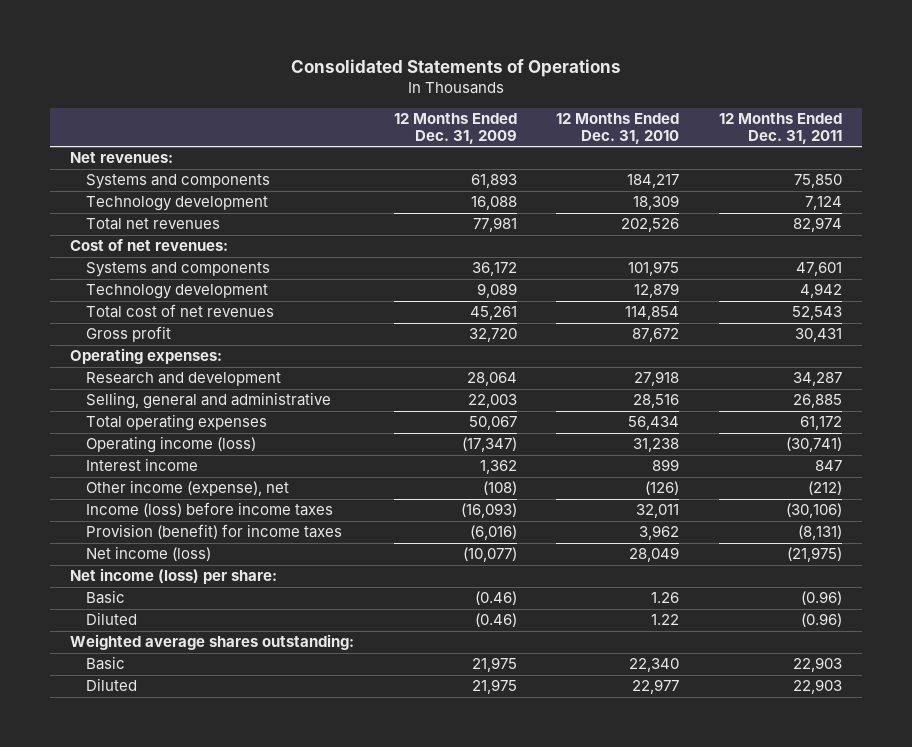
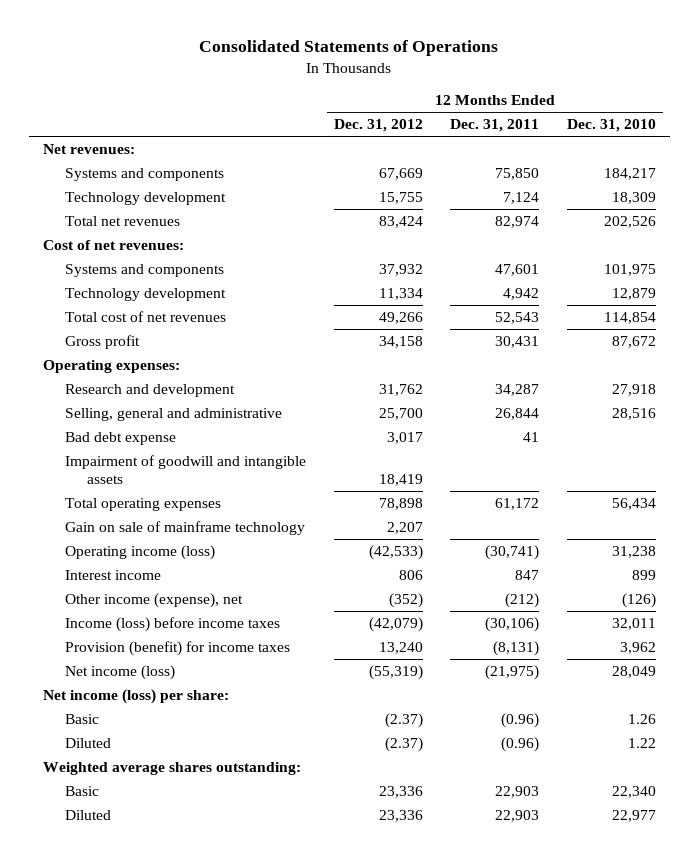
[393,112,517,145] 12 Months Ended Dec. 31, 2009 -> none
none -> [333,119,423,133] Dec. 31, 2012
[792,394,842,409] 26,885 -> [495,407,540,420] 26,844
none -> [64,431,176,445] Bad debt expense
none -> [64,454,306,485] Impairment of goodwill and intangible assets
none -> [64,520,305,535] Gain on sale of mainframe technology

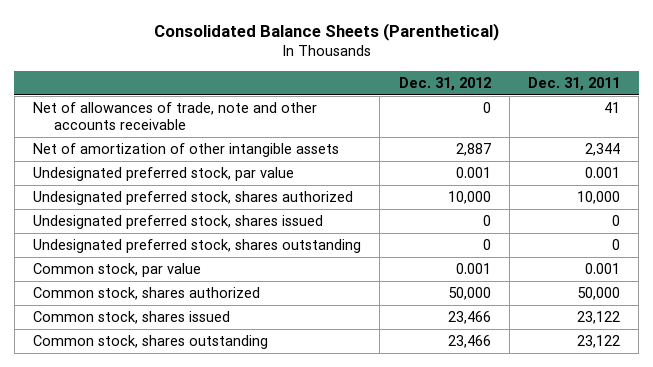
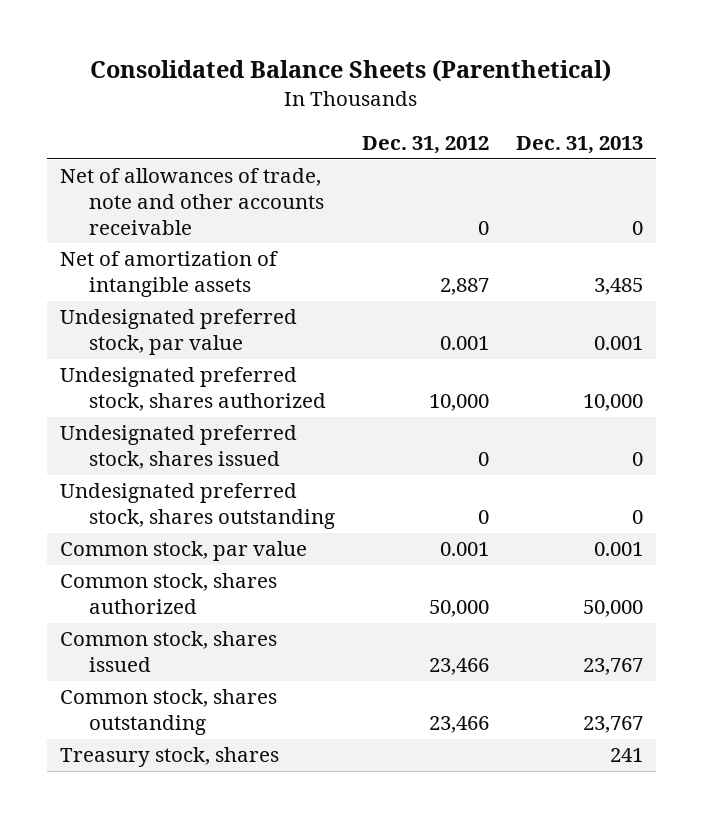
[527,76,620,91] Dec. 31, 2011 -> none
none -> [515,136,643,155] Dec. 31, 2013
[33,143,340,158] Net of amortization of other intangible assets -> [59,251,278,298] Net of amortization of intangible assets
none -> [59,747,279,768] Treasury stock, shares

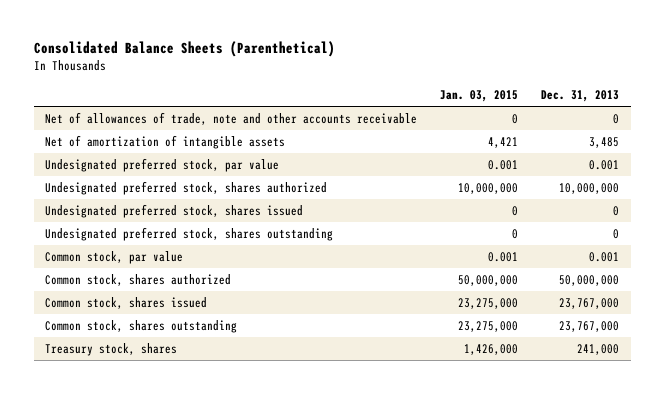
[361,136,489,155] Dec. 31, 2012 -> none
none -> [440,90,519,103] Jan. 03, 2015
[582,394,643,412] 10,000 -> [559,183,620,195] 10,000,000
[582,600,643,618] 50,000 -> [559,275,620,287] 50,000,000
[582,658,643,676] 23,767 -> [559,298,620,310] 23,767,000
[582,716,643,734] 23,767 -> [559,321,620,333] 23,767,000
[609,748,643,763] 241 -> [577,344,620,356] 241,000

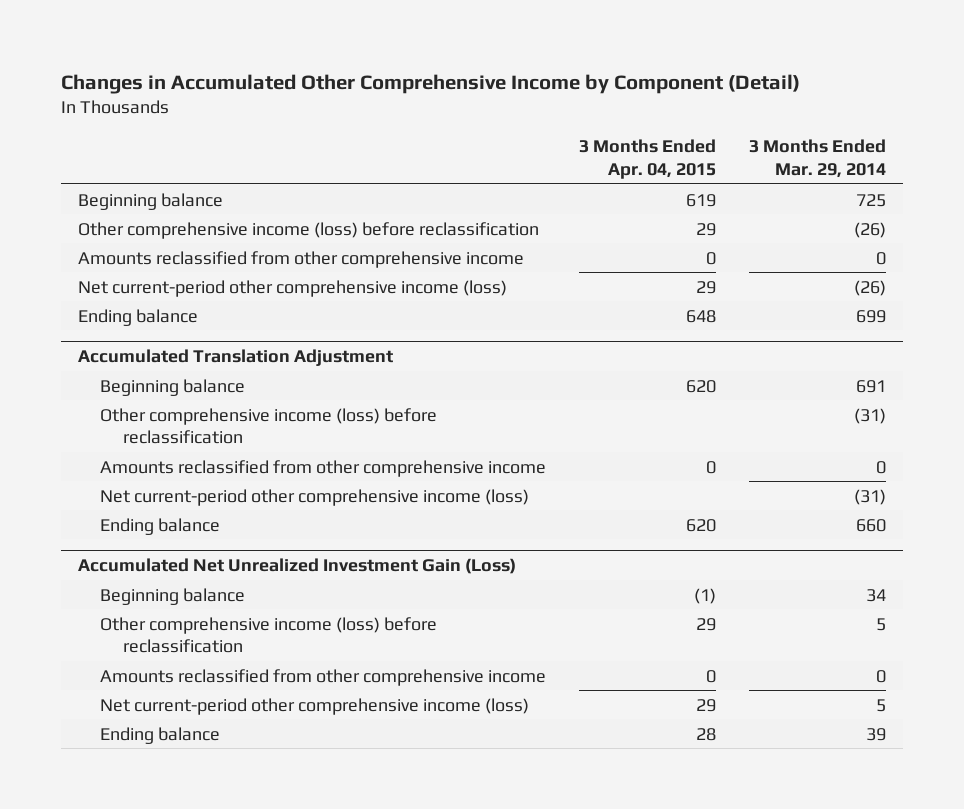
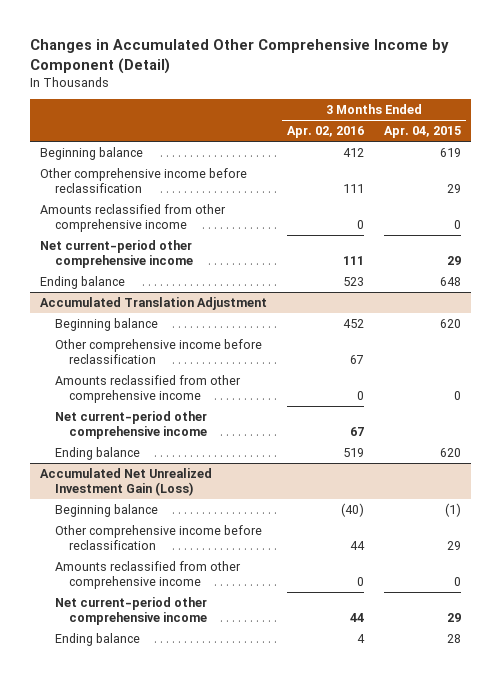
[749,138,887,178] 3 Months Ended Mar. 29, 2014 -> none
none -> [287,126,365,139] Apr. 02, 2016
[77,221,539,239] Other comprehensive income (loss) before reclassification -> [40,167,248,194] Other comprehensive income before reclassification
[77,279,507,297] Net current-period other comprehensive income (loss) -> [40,239,193,269] Net current-period other comprehensive income
[100,407,438,445] Other comprehensive income (loss) before reclassification -> [54,338,262,365] Other comprehensive income before reclassification
[100,488,530,506] Net current-period other comprehensive income (loss) -> [54,410,207,440] Net current-period other comprehensive income
[100,616,438,654] Other comprehensive income (loss) before reclassification -> [54,524,262,551] Other comprehensive income before reclassification
[100,697,530,715] Net current-period other comprehensive income (loss) -> [54,596,207,626] Net current-period other comprehensive income

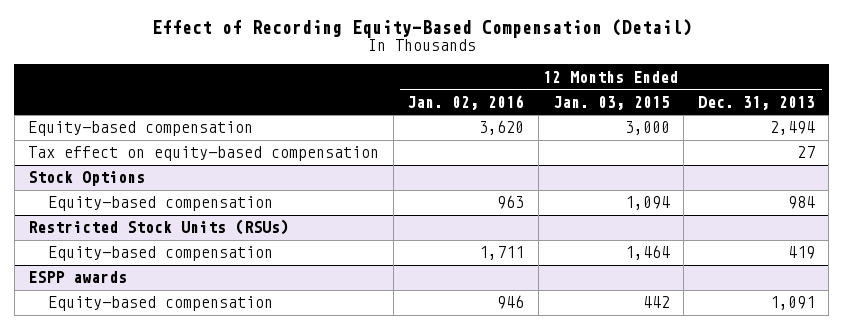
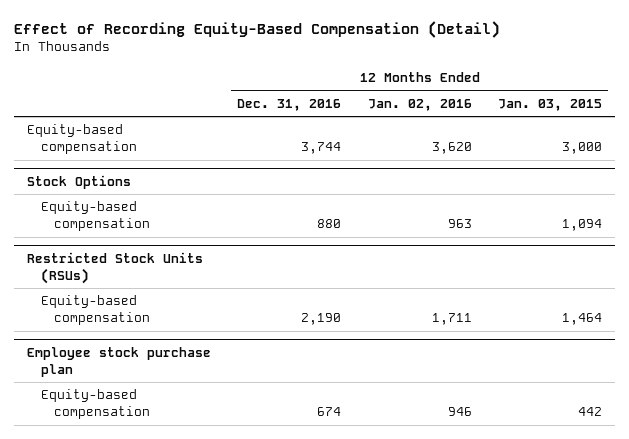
[697,95,815,110] Dec. 31, 2013 -> none
none -> [237,98,342,111] Dec. 31, 2016
[28,146,380,162] Tax effect on equity-based compensation -> none
[28,271,128,284] ESPP awards -> [26,346,211,377] Employee stock purchase plan

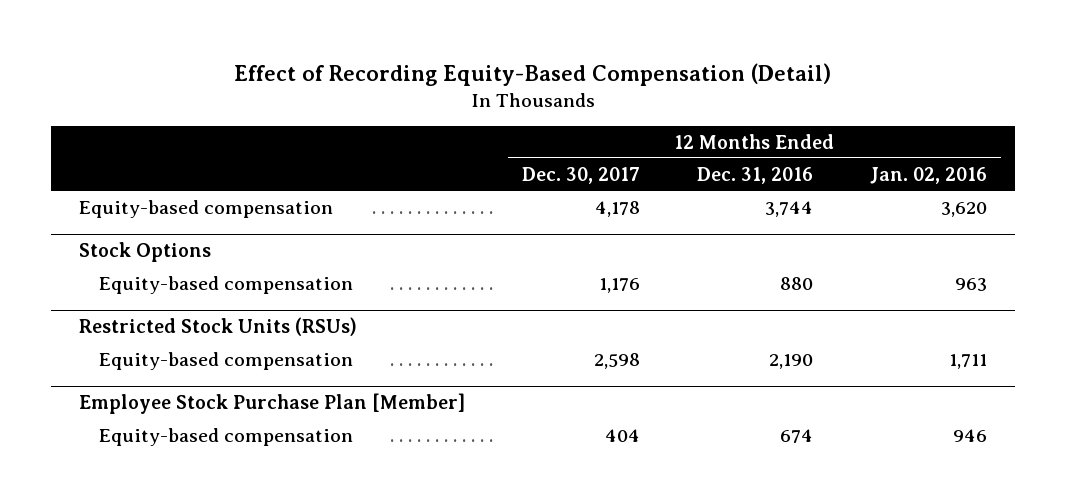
[497,98,602,111] Jan. 03, 2015 -> none
none -> [521,166,640,184] Dec. 30, 2017
[26,346,211,377] Employee stock purchase plan -> [78,393,465,415] Employee Stock Purchase Plan [Member]

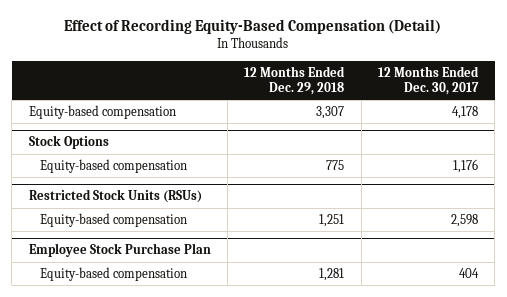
[696,166,813,184] Dec. 31, 2016 -> none
[869,166,987,184] Jan. 02, 2016 -> none
none -> [244,65,346,95] 12 Months Ended Dec. 29, 2018
[78,393,465,415] Employee Stock Purchase Plan [Member] -> [28,243,211,258] Employee Stock Purchase Plan

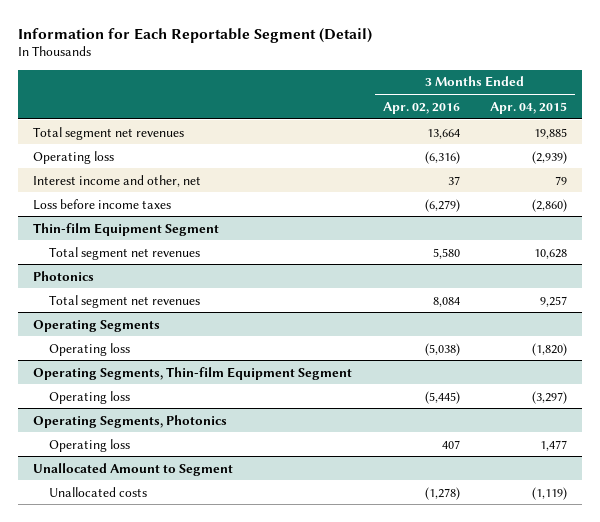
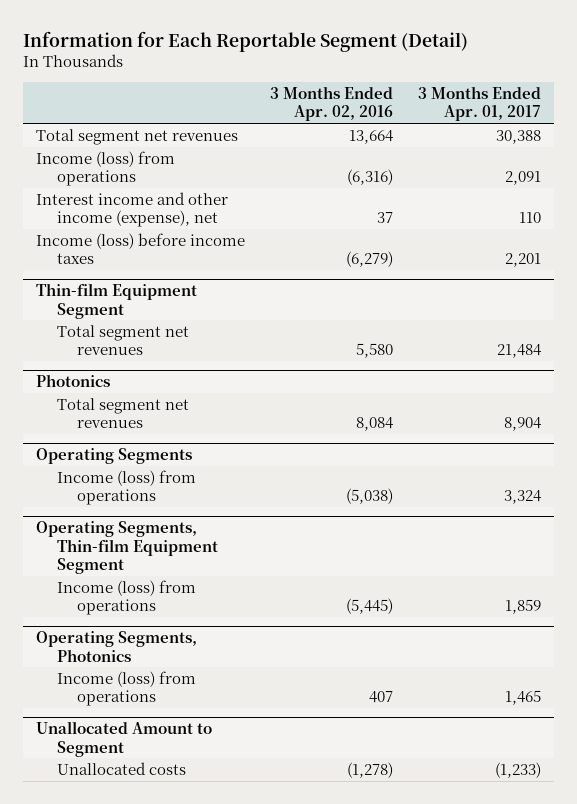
[490,101,568,114] Apr. 04, 2015 -> none
none -> [418,85,542,122] 3 Months Ended Apr. 01, 2017
[33,150,115,164] Operating loss -> [35,150,175,187] Income (loss) from operations
[33,174,202,187] Interest income and other, net -> [35,191,228,228] Interest income and other income (expense), net
[33,198,172,210] Loss before income taxes -> [35,232,245,265] Income (loss) before income taxes
[49,342,131,356] Operating loss -> [56,469,196,506] Income (loss) from operations
[49,390,131,404] Operating loss -> [56,579,196,616] Income (loss) from operations
[49,438,131,452] Operating loss -> [56,670,196,707] Income (loss) from operations

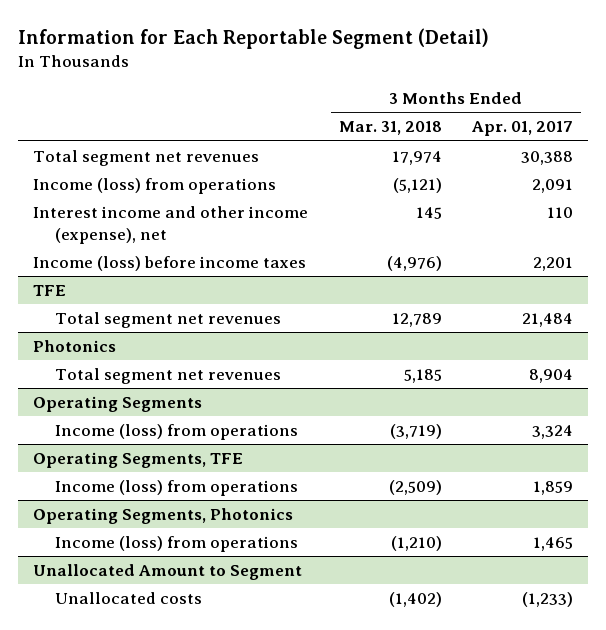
[270,85,394,122] 3 Months Ended Apr. 02, 2016 -> none
none -> [338,121,442,136] Mar. 31, 2018
[35,283,197,319] Thin-film Equipment Segment -> [33,284,67,296] TFE
[35,521,218,575] Operating Segments, Thin-film Equipment Segment -> none
none -> [33,451,244,468] Operating Segments, TFE

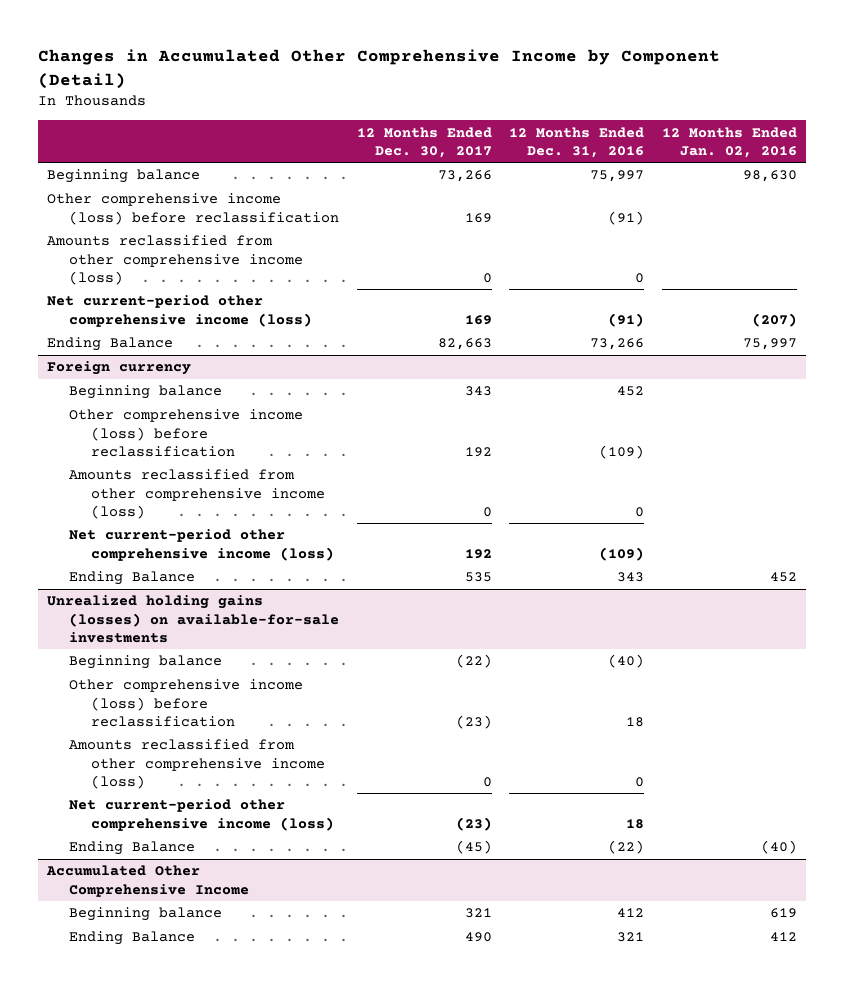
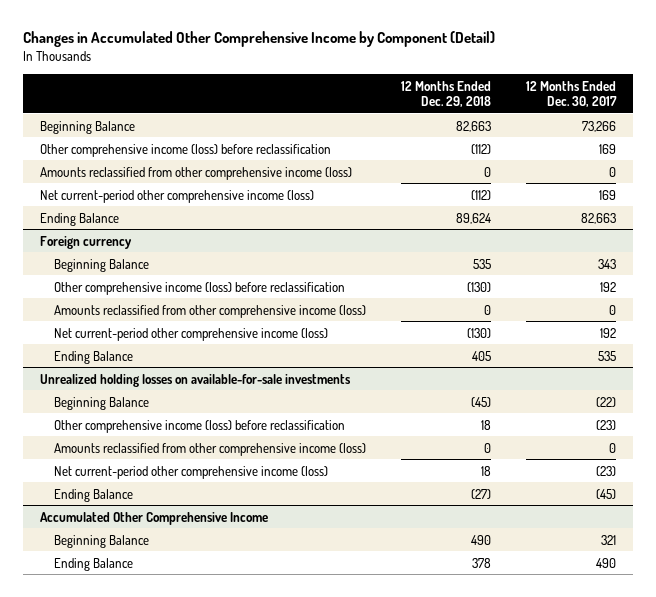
[509,126,645,158] 12 Months Ended Dec. 31, 2016 -> none
[662,126,798,158] 12 Months Ended Jan. 02, 2016 -> none
none -> [400,80,491,107] 12 Months Ended Dec. 29, 2018
[46,169,200,184] Beginning balance -> [40,120,136,134] Beginning Balance
[68,385,222,400] Beginning balance -> [54,258,150,272] Beginning Balance
[46,595,339,643] Unrealized holding gains (losses) on available-for-sale investments -> [40,373,352,387] Unrealized holding losses on available-for-sale investments
[68,655,222,670] Beginning balance -> [54,396,150,410] Beginning Balance
[68,907,222,922] Beginning balance -> [54,534,150,548] Beginning Balance

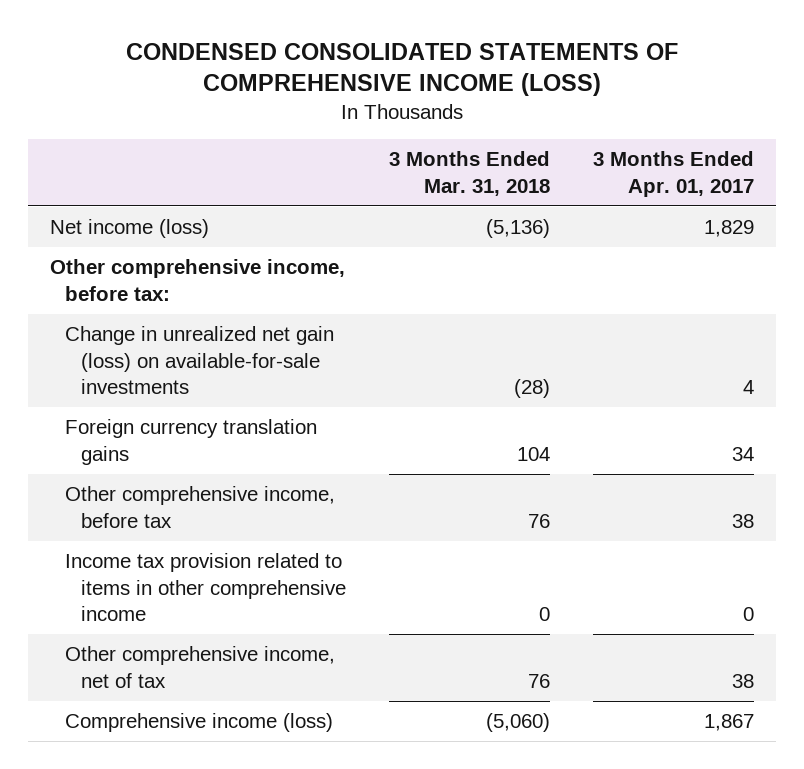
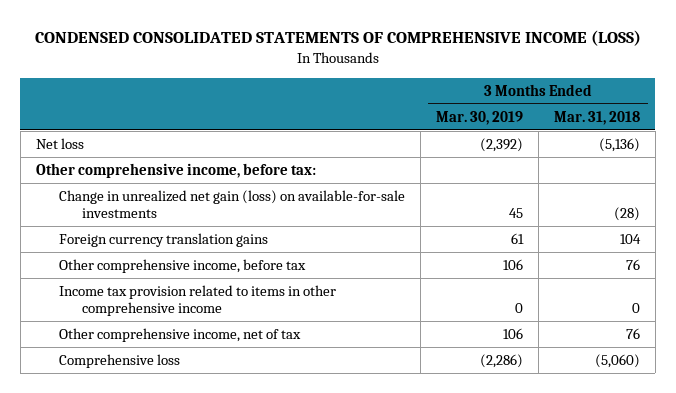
[593,151,755,197] 3 Months Ended Apr. 01, 2017 -> none
none -> [435,110,523,125] Mar. 30, 2019
[49,219,209,239] Net income (loss) -> [35,138,84,150] Net loss
[65,713,334,733] Comprehensive income (loss) -> [59,354,181,369] Comprehensive loss

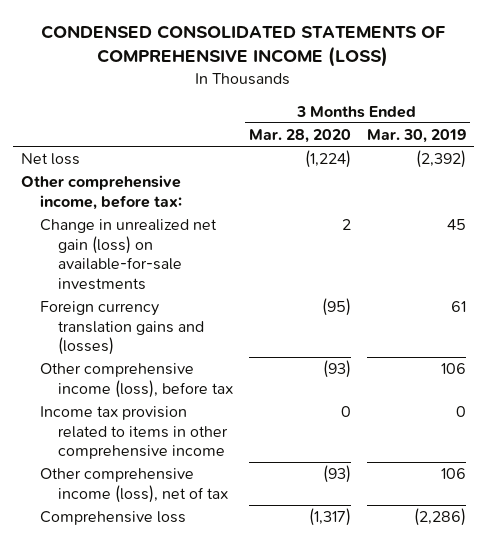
[553,110,640,125] Mar. 31, 2018 -> none
none -> [248,129,351,144] Mar. 28, 2020
[59,233,269,248] Foreign currency translation gains -> [39,301,205,356] Foreign currency translation gains and (losses)
[59,259,307,274] Other comprehensive income, before tax -> [39,363,234,398] Other comprehensive income (loss), before tax
[59,328,302,343] Other comprehensive income, net of tax -> [39,468,229,503] Other comprehensive income (loss), net of tax

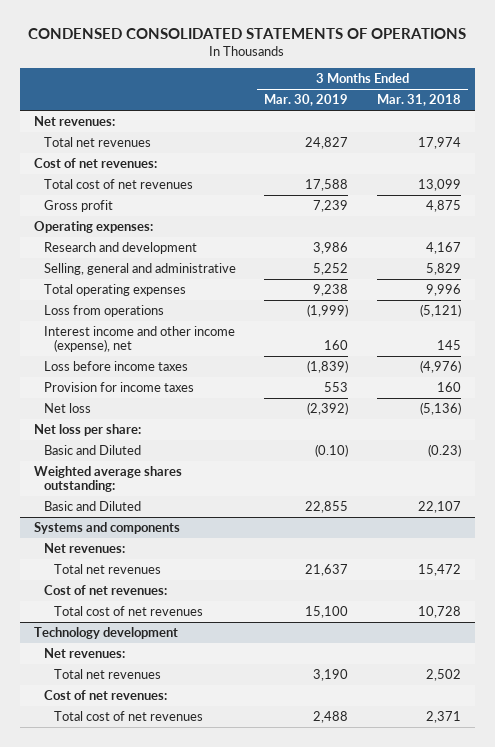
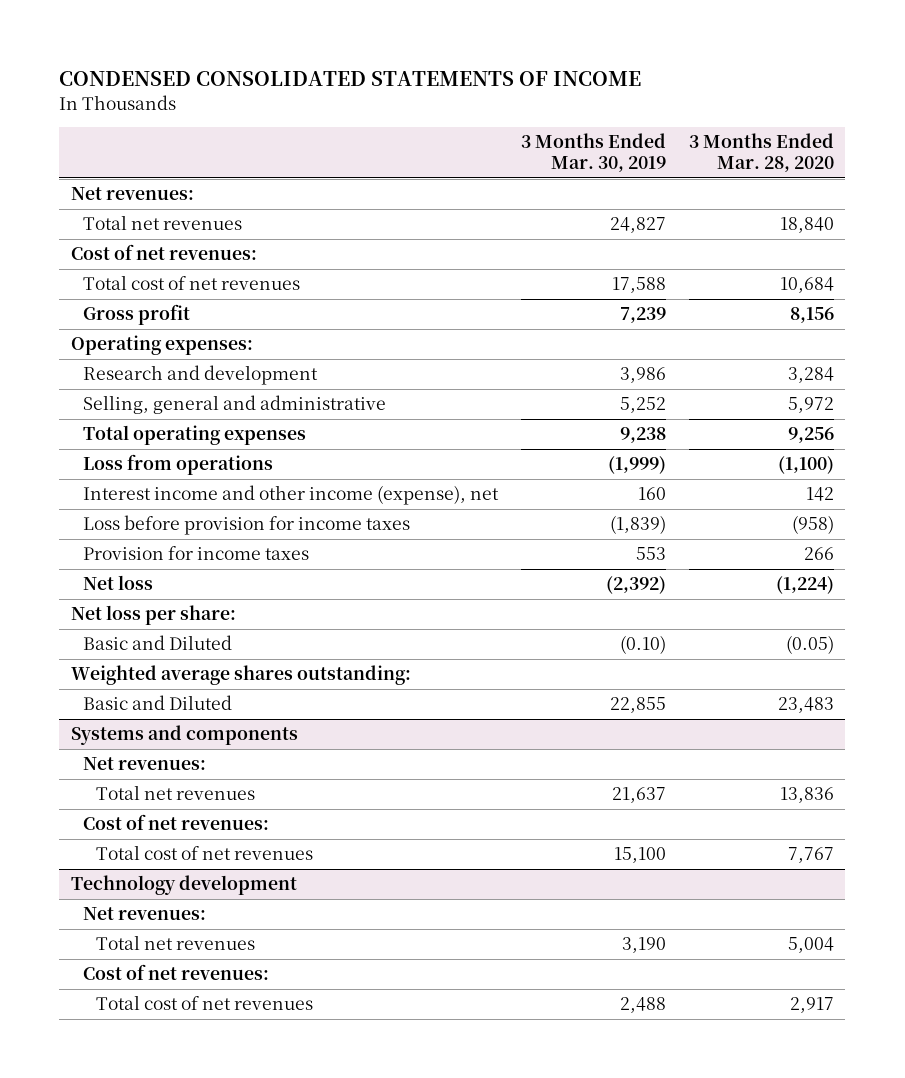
[28,27,467,39] CONDENSED CONSOLIDATED STATEMENTS OF OPERATIONS -> [59,71,642,87] CONDENSED CONSOLIDATED STATEMENTS OF INCOME
[376,94,461,107] Mar. 31, 2018 -> none
none -> [688,133,834,172] 3 Months Ended Mar. 28, 2020
[43,360,188,371] Loss before income taxes -> [83,515,411,536] Loss before provision for income taxes

